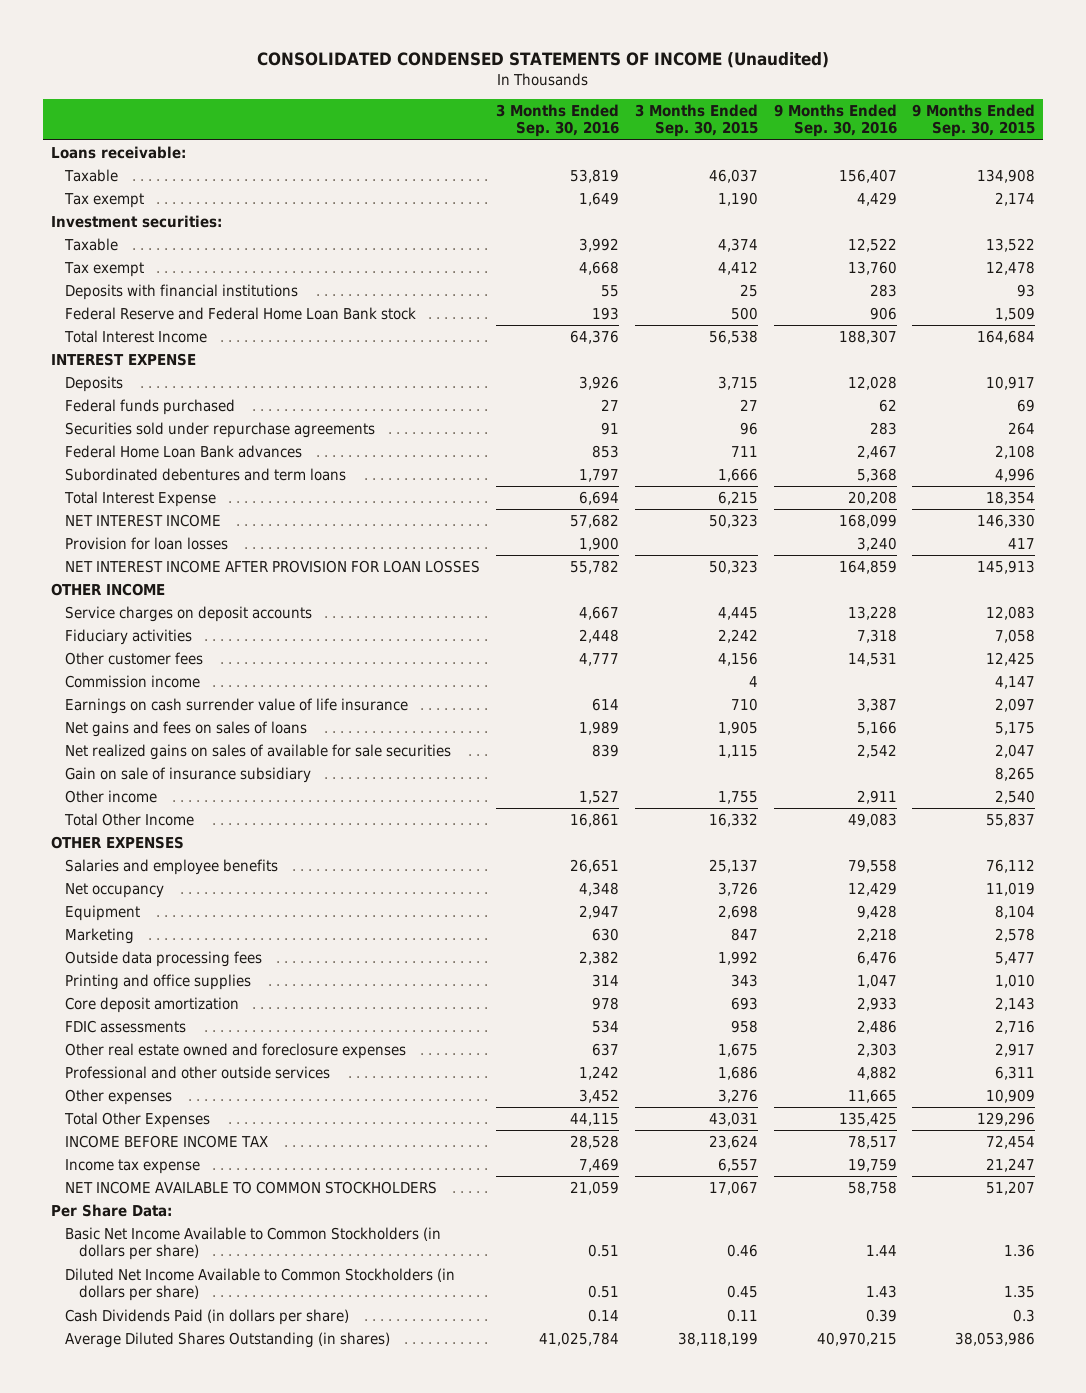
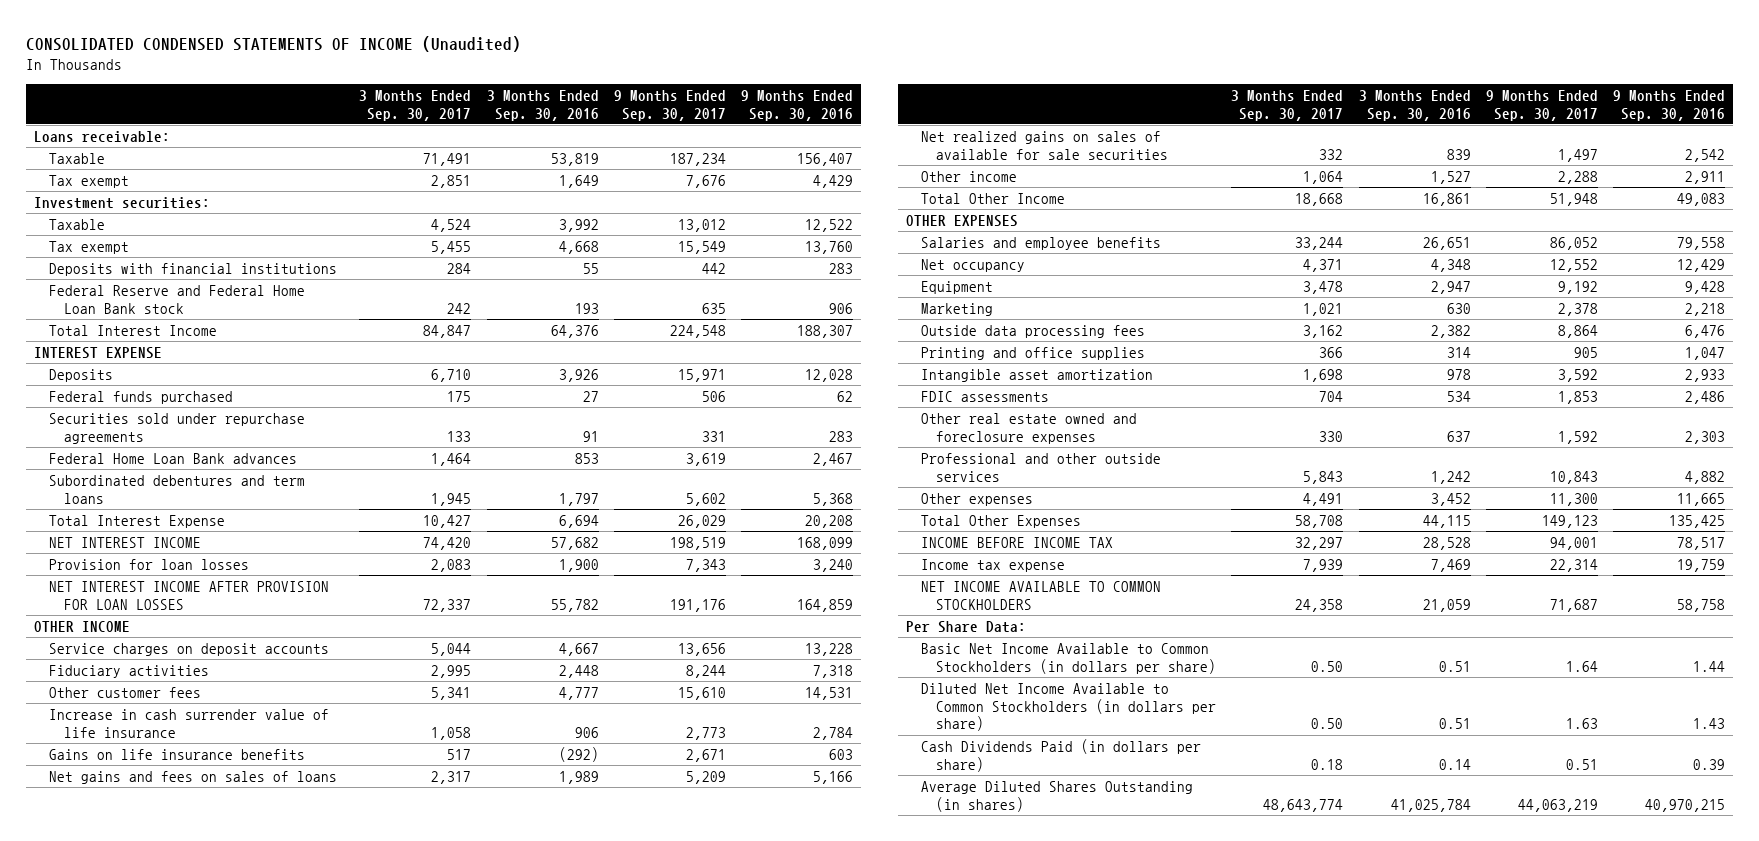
[634,104,758,138] 3 Months Ended Sep. 30, 2015 -> none
[912,104,1036,138] 9 Months Ended Sep. 30, 2015 -> none
none -> [359,89,472,121] 3 Months Ended Sep. 30, 2017
none -> [613,89,726,121] 9 Months Ended Sep. 30, 2017
[64,674,200,688] Commission income -> none
[64,697,408,714] Earnings on cash surrender value of life insurance -> [48,708,329,738] Increase in cash surrender value of life insurance
[591,697,619,711] 614 -> [574,726,599,738] 906
[856,697,897,712] 3,387 -> [813,726,854,740] 2,784
none -> [48,748,305,760] Gains on life insurance benefits
[64,766,311,783] Gain on sale of insurance subsidiary -> none
[64,996,239,1013] Core deposit amortization -> [921,368,1154,382] Intangible asset amortization

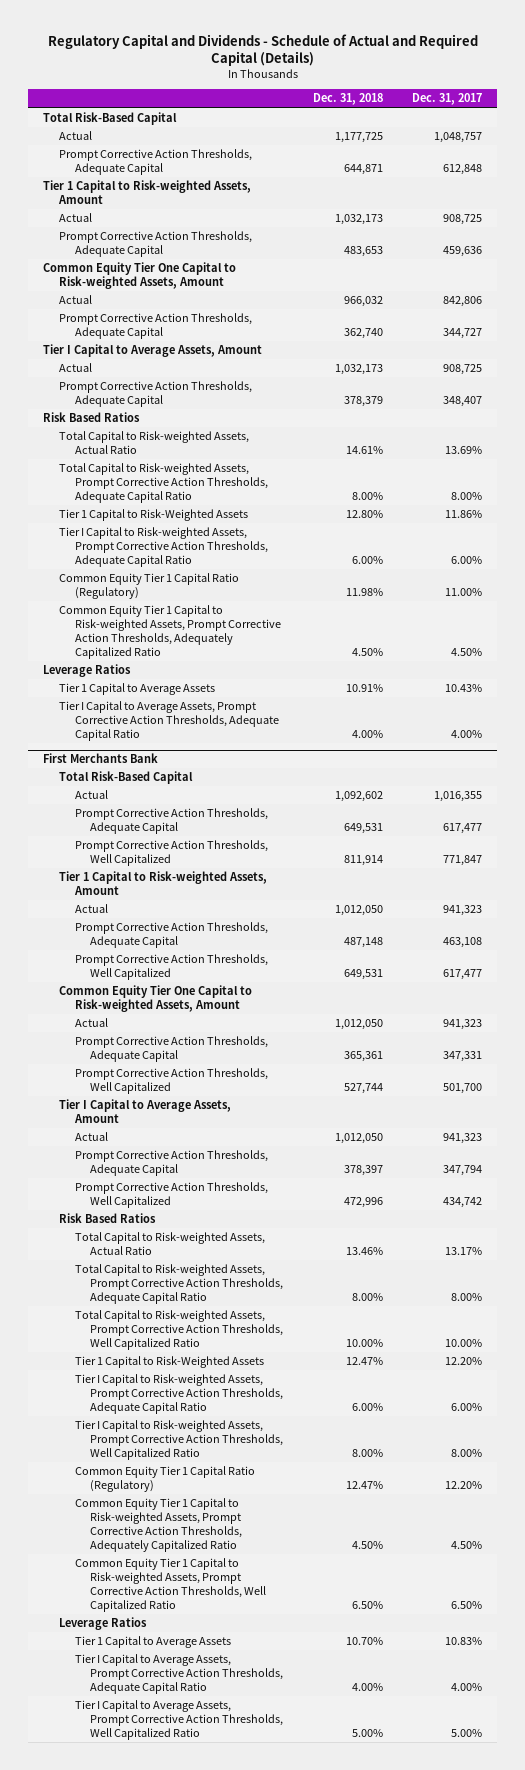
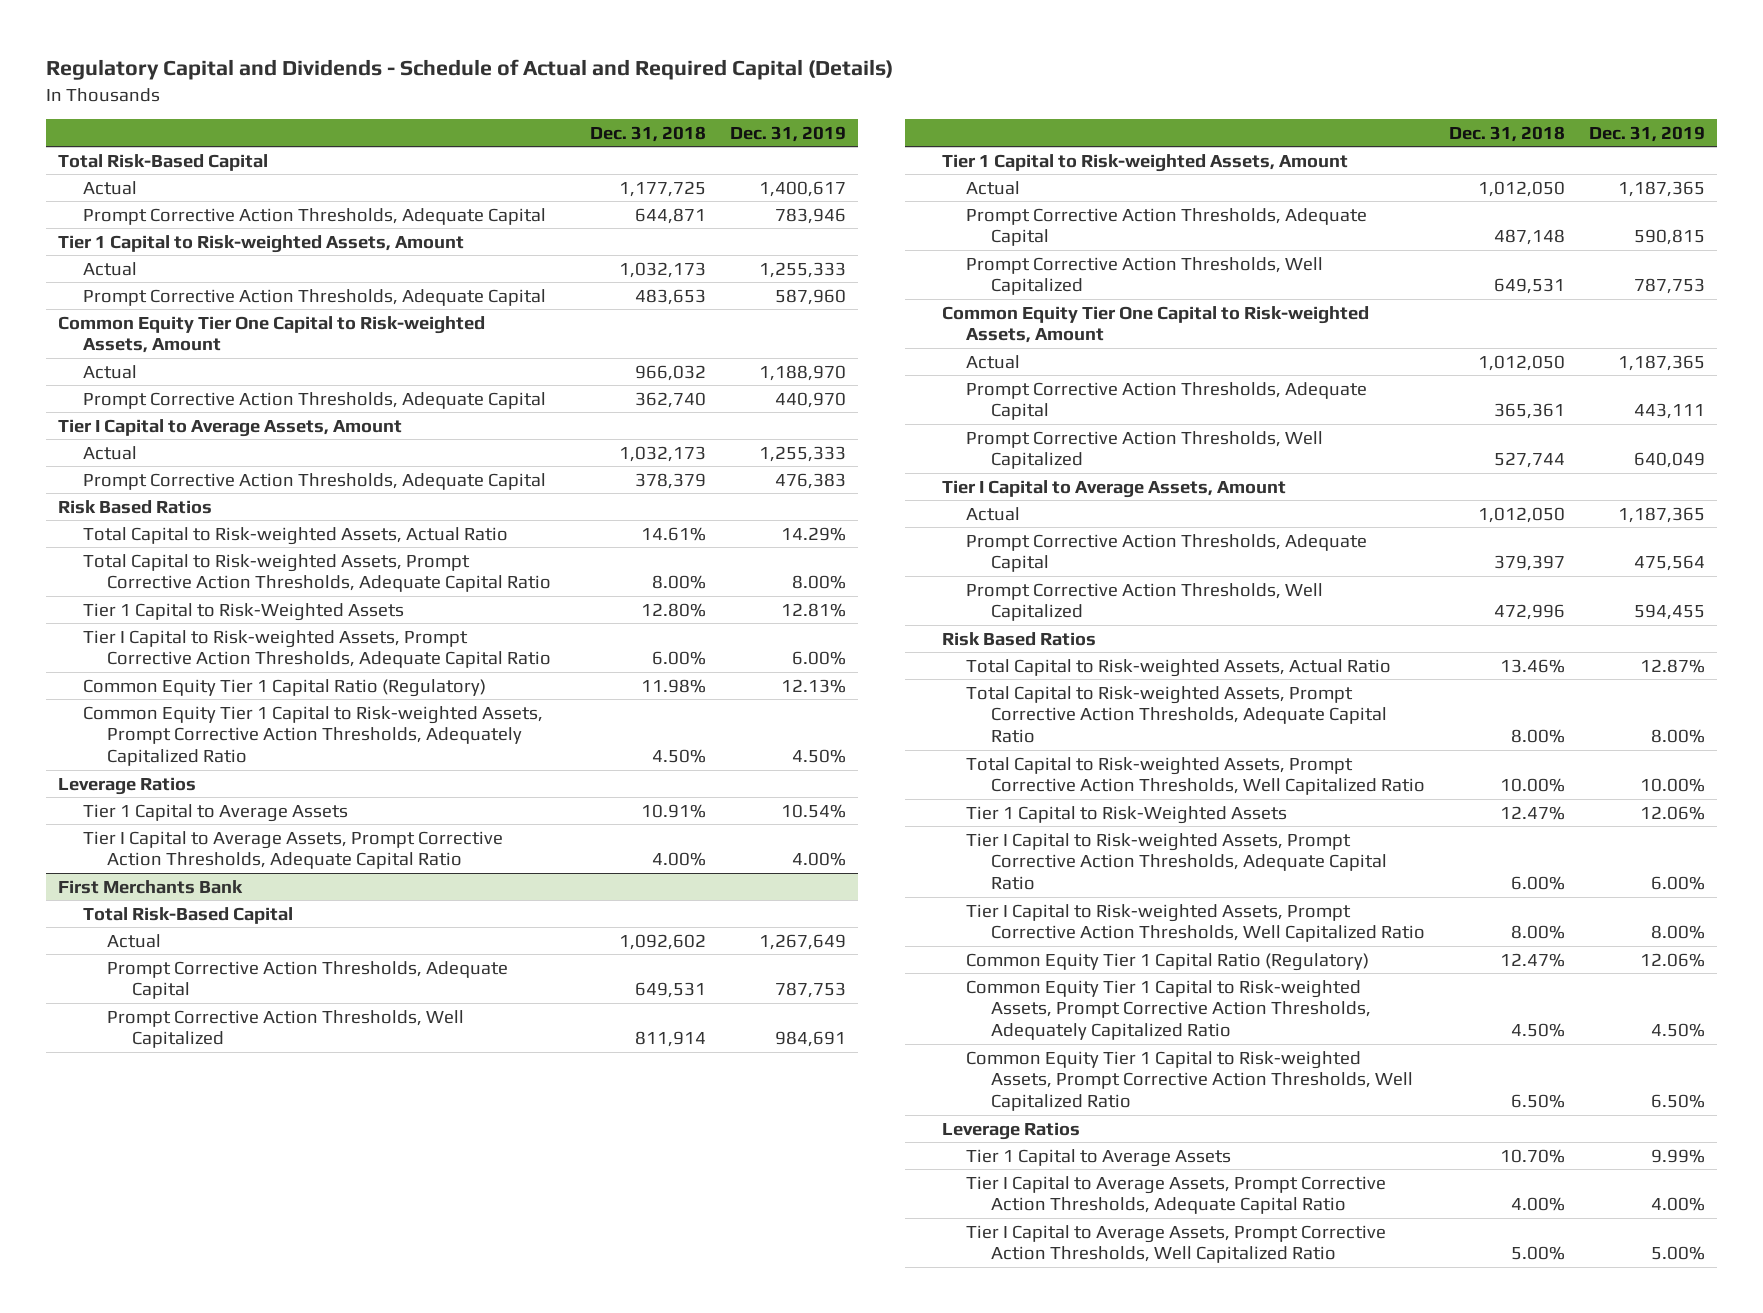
[412,93,483,106] Dec. 31, 2017 -> none
none -> [730,125,847,142] Dec. 31, 2019
[343,1165,383,1177] 378,397 -> [1493,555,1565,572] 379,397

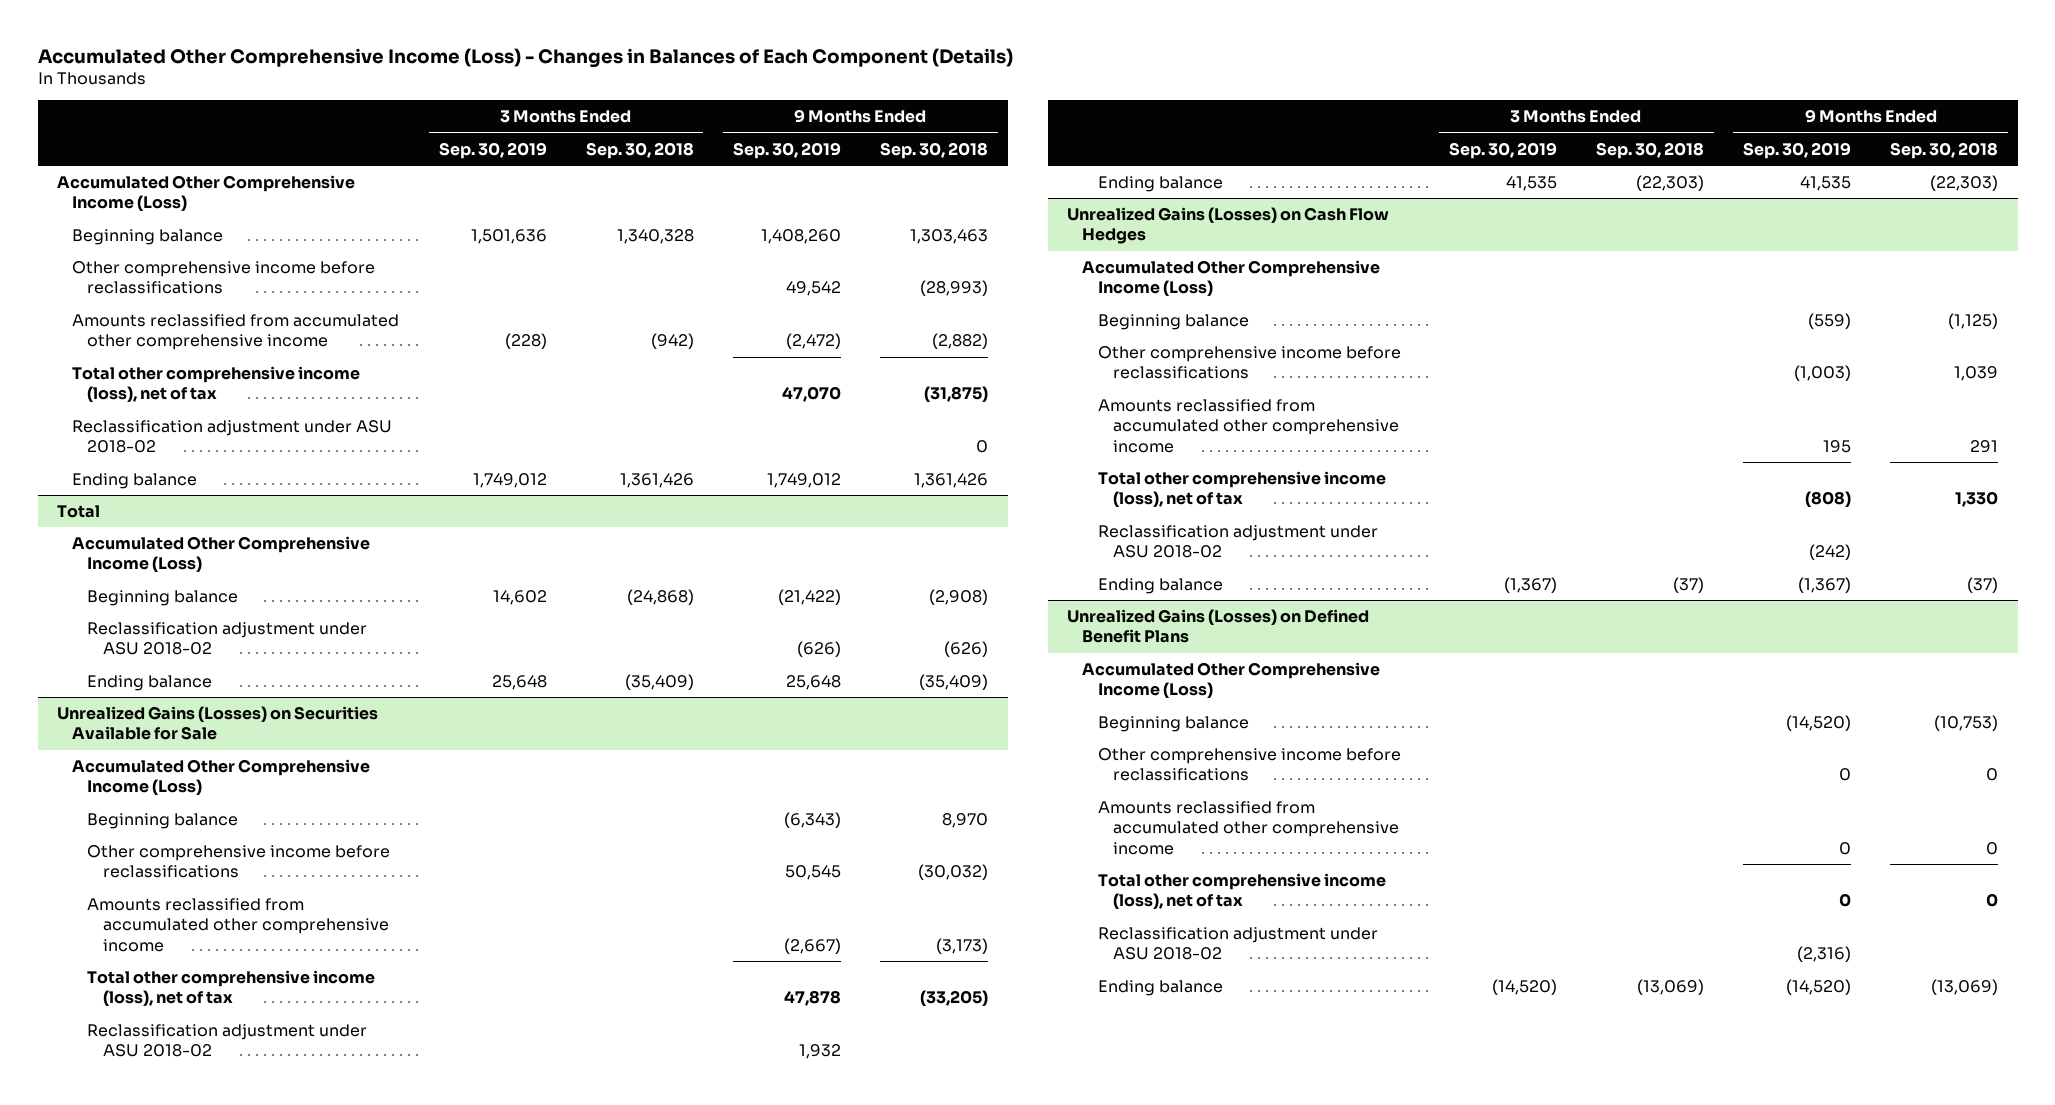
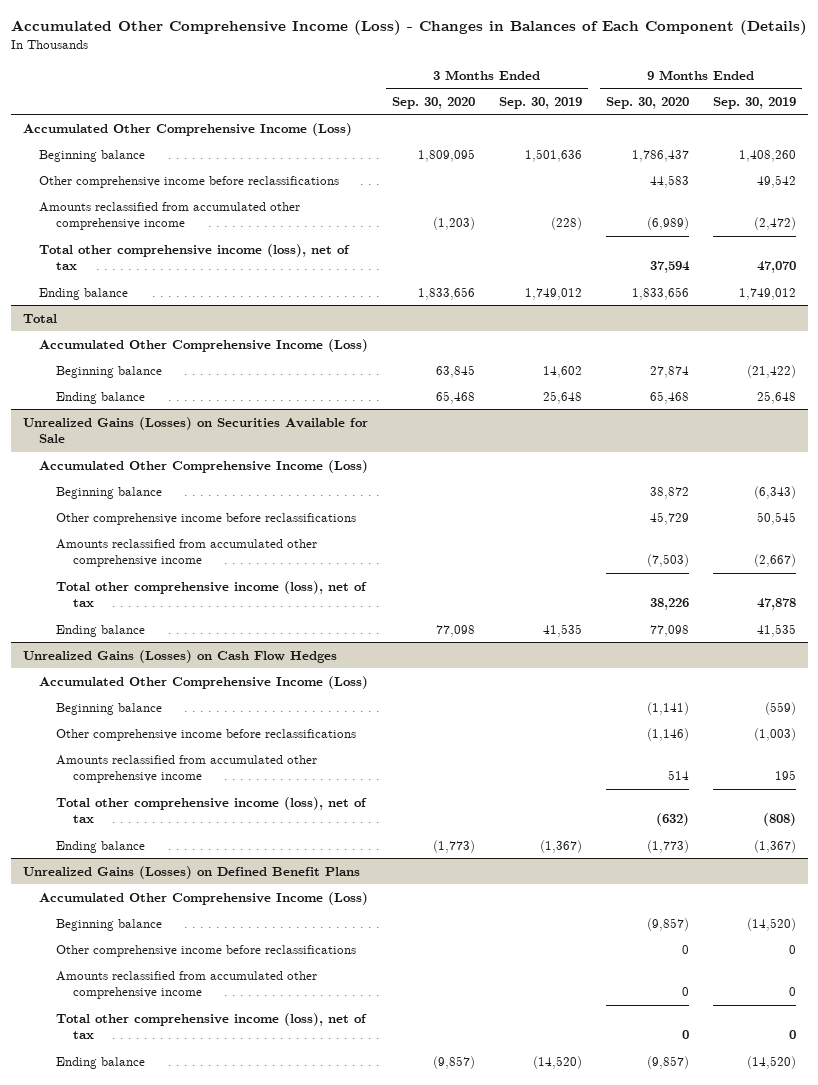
[585,141,694,159] Sep. 30, 2018 -> none
[880,141,989,159] Sep. 30, 2018 -> none
none -> [392,96,476,109] Sep. 30, 2020
none -> [605,96,689,109] Sep. 30, 2020
[72,420,393,454] Reclassification adjustment under ASU 2018-02 -> none
[87,622,368,656] Reclassification adjustment under ASU 2018-02 -> none
[87,1024,368,1058] Reclassification adjustment under ASU 2018-02 -> none
[1097,525,1378,559] Reclassification adjustment under ASU 2018-02 -> none
[1097,927,1378,961] Reclassification adjustment under ASU 2018-02 -> none

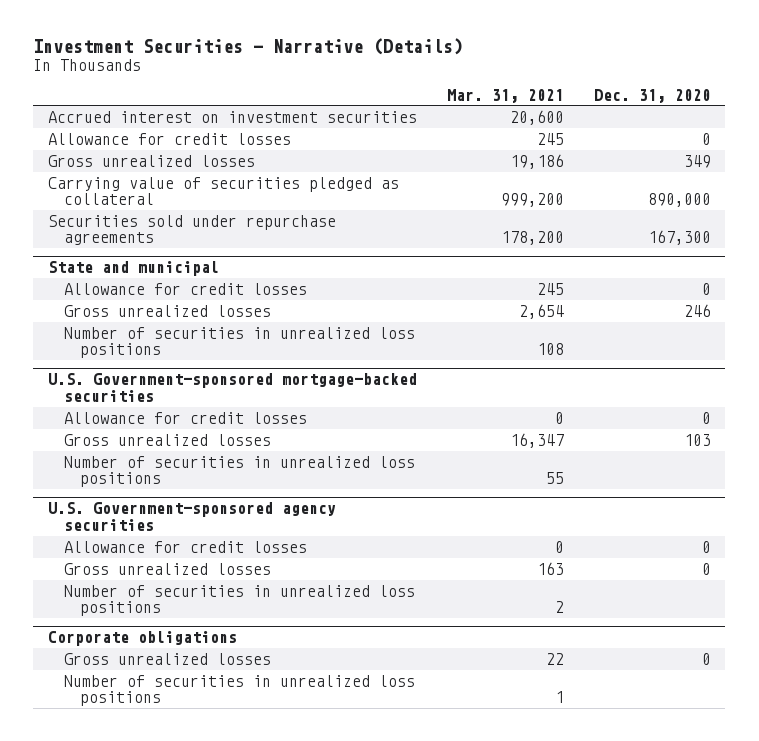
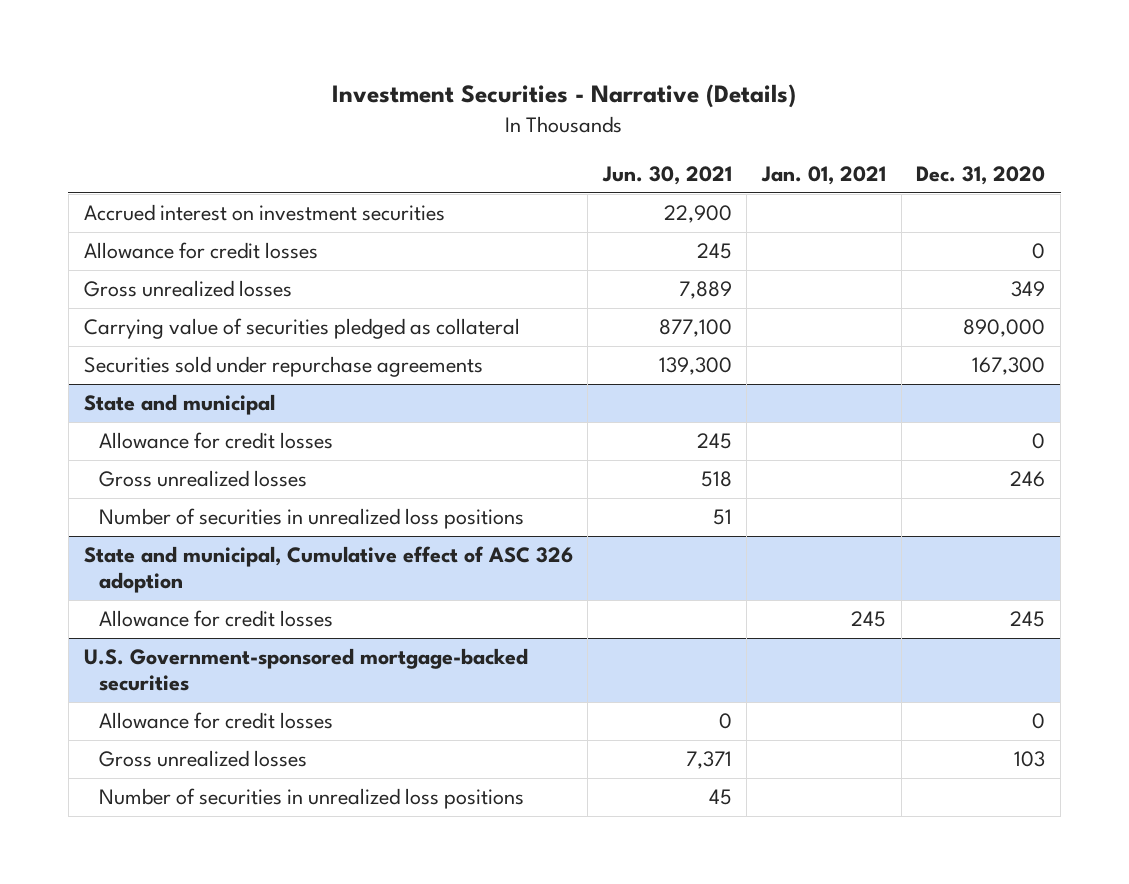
[446,88,564,103] Mar. 31, 2021 -> none
none -> [601,165,732,185] Jun. 30, 2021
none -> [761,165,887,185] Jan. 01, 2021
none -> [83,546,573,593] State and municipal, Cumulative effect of ASC 326 adoption
none -> [99,610,334,628] Allowance for credit losses
[48,502,337,531] U.S. Government-sponsored agency securities -> none
[64,540,308,553] Allowance for credit losses -> none
[64,562,272,575] Gross unrealized losses -> none
[64,584,416,617] Number of securities in unrealized loss positions -> none
[48,631,238,647] Corporate obligations -> none
[64,652,272,665] Gross unrealized losses -> none
[64,674,416,707] Number of securities in unrealized loss positions -> none

